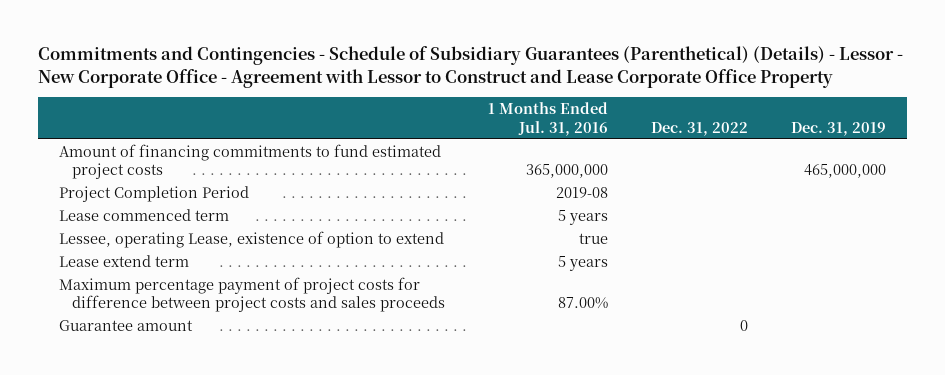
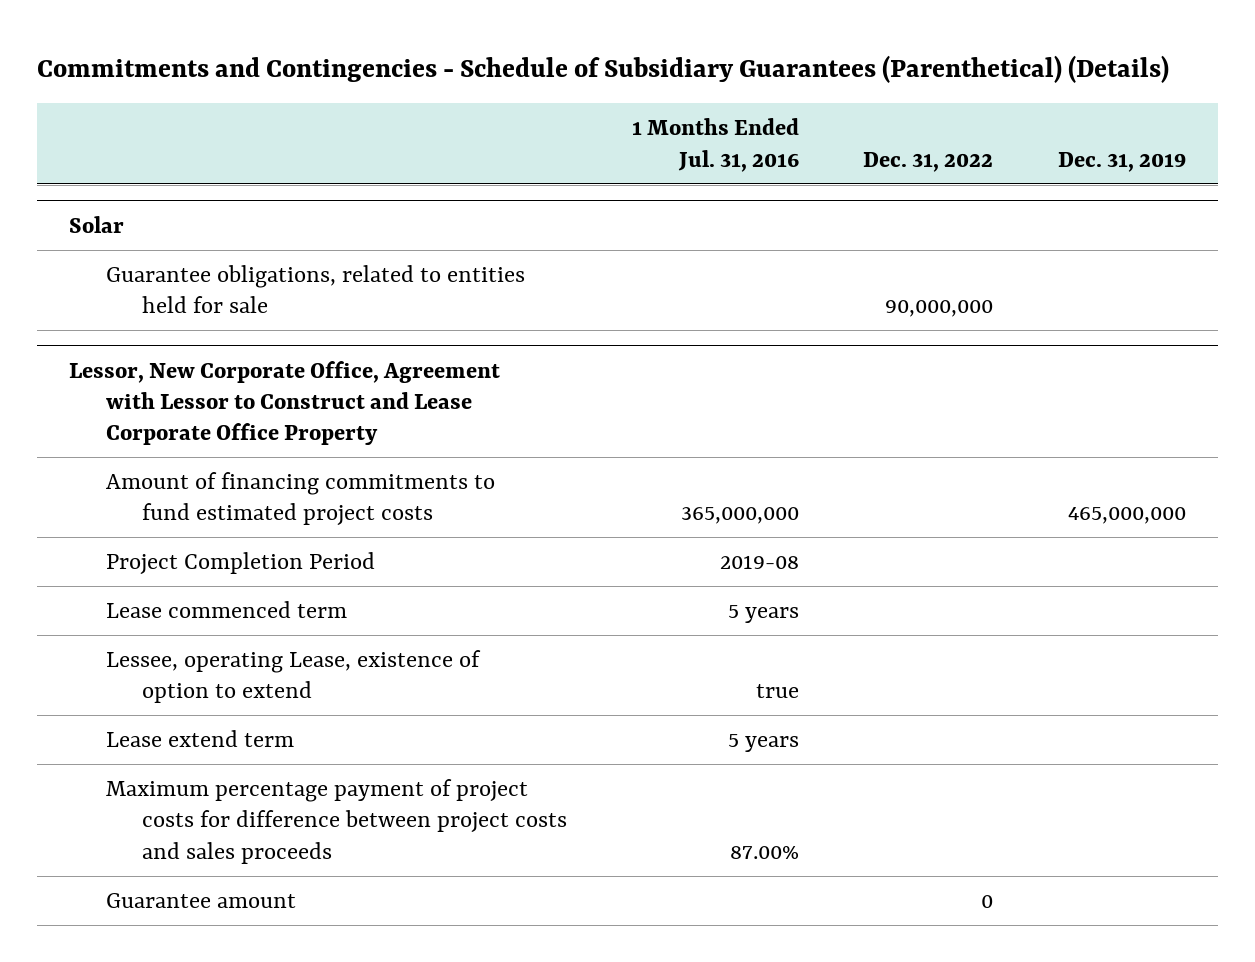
[37,46,903,88] Commitments and Contingencies - Schedule of Subsidiary Guarantees (Parenthetical) (Details) - Lessor - New Corporate Office - Agreement with Lessor to Construct and Lease Corporate Office Property -> [36,55,1169,84] Commitments and Contingencies - Schedule of Subsidiary Guarantees (Parenthetical) (Details)
none -> [68,215,124,233] Solar
none -> [105,265,525,314] Guarantee obligations, related to entities held for sale
none -> [68,360,500,446] Lessor, New Corporate Office, Agreement with Lessor to Construct and Lease Corporate Office Property

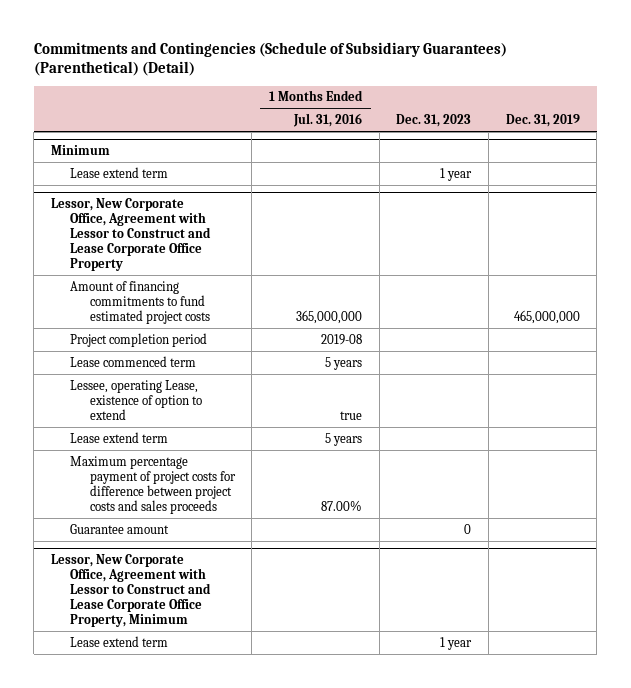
[36,55,1169,84] Commitments and Contingencies - Schedule of Subsidiary Guarantees (Parenthetical) (Details) -> [33,41,507,77] Commitments and Contingencies (Schedule of Subsidiary Guarantees) (Parenthetical) (Detail)
[863,151,994,172] Dec. 31, 2022 -> none
none -> [396,114,472,128] Dec. 31, 2023
[68,215,124,233] Solar -> none
[105,265,525,314] Guarantee obligations, related to entities held for sale -> none
none -> [51,145,111,156] Minimum
none -> [70,166,169,178] Lease extend term
[105,552,375,575] Project Completion Period -> [70,332,208,347] Project completion period
none -> [51,554,212,627] Lessor, New Corporate Office, Agreement with Lessor to Construct and Lease Corporate Office Property, Minimum
none -> [70,635,169,647] Lease extend term

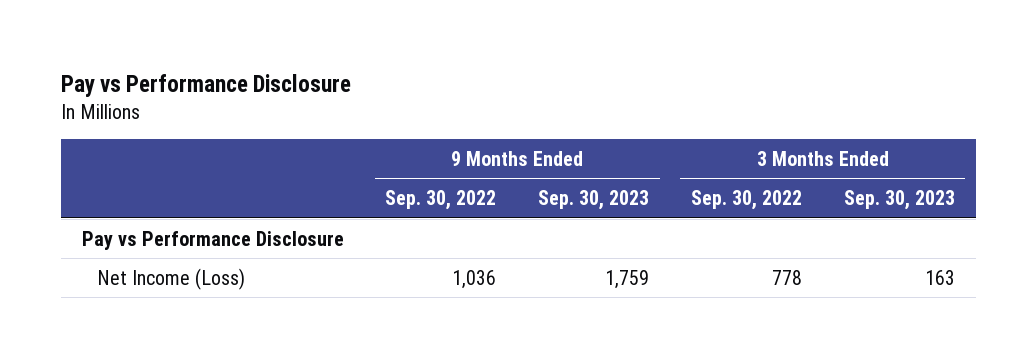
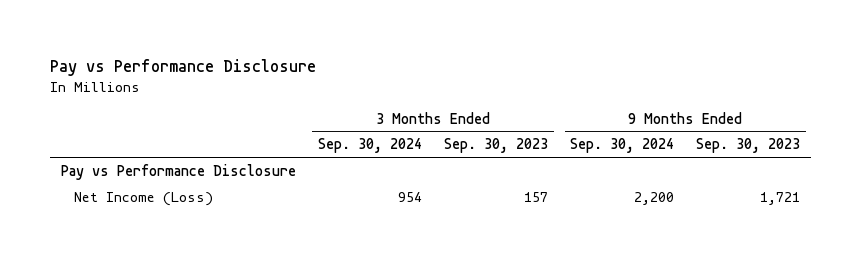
[385,190,497,211] Sep. 30, 2022 -> none
[690,190,802,211] Sep. 30, 2022 -> none
none -> [317,138,422,154] Sep. 30, 2024
none -> [570,138,675,154] Sep. 30, 2024
[605,269,650,289] 1,759 -> [760,191,801,205] 1,721
[924,269,955,285] 163 -> [524,191,549,202] 157

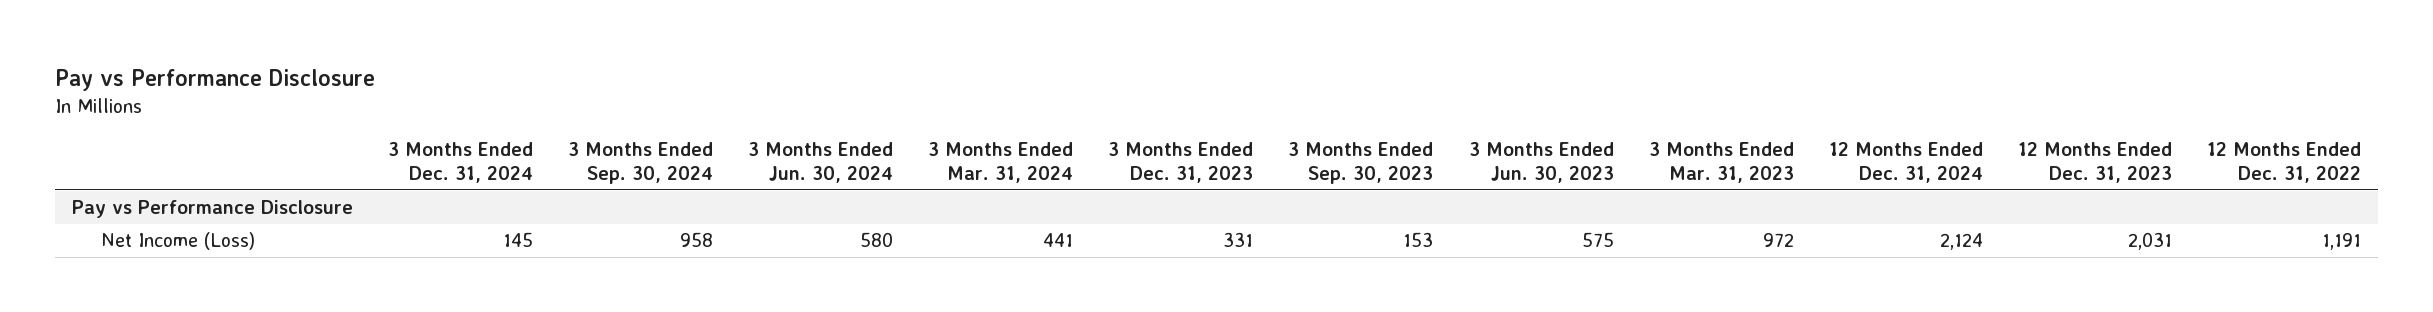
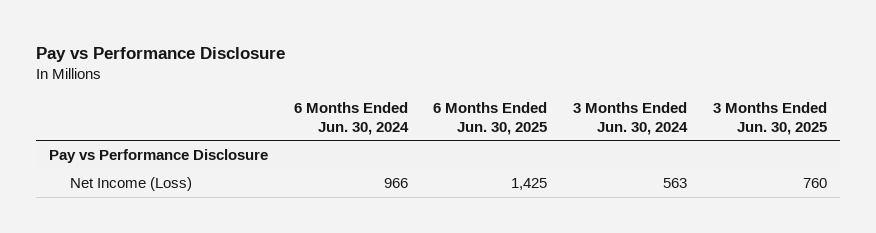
[388,142,534,184] 3 Months Ended Dec. 31, 2024 -> none
[568,142,714,185] 3 Months Ended Sep. 30, 2024 -> none
[928,142,1074,184] 3 Months Ended Mar. 31, 2024 -> none
[1108,142,1254,184] 3 Months Ended Dec. 31, 2023 -> none
[1288,142,1434,185] 3 Months Ended Sep. 30, 2023 -> none
[1468,142,1614,184] 3 Months Ended Jun. 30, 2023 -> none
[1648,142,1794,184] 3 Months Ended Mar. 31, 2023 -> none
[1828,142,1983,184] 12 Months Ended Dec. 31, 2024 -> none
[2017,142,2172,184] 12 Months Ended Dec. 31, 2023 -> none
[2206,142,2361,184] 12 Months Ended Dec. 31, 2022 -> none
none -> [293,102,409,135] 6 Months Ended Jun. 30, 2024
none -> [433,102,548,135] 6 Months Ended Jun. 30, 2025
none -> [712,102,827,135] 3 Months Ended Jun. 30, 2025
[860,232,894,248] 580 -> [663,178,688,189] 563

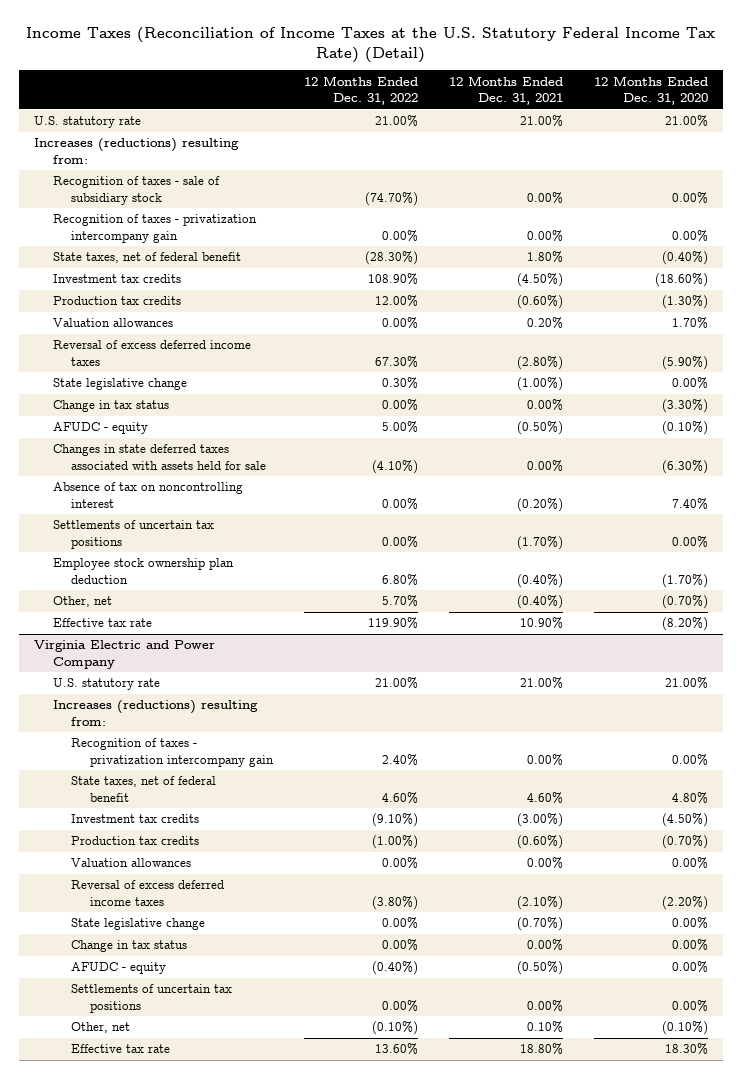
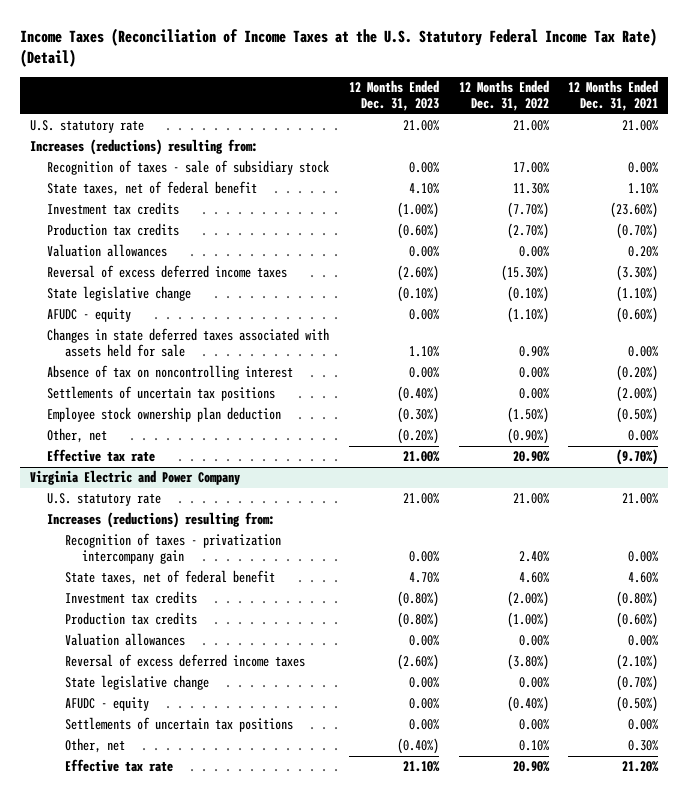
[593,75,708,106] 12 Months Ended Dec. 31, 2020 -> none
none -> [348,80,439,112] 12 Months Ended Dec. 31, 2023
[52,214,257,243] Recognition of taxes - privatization intercompany gain -> none
[364,191,418,206] (74.70%) -> [512,162,549,174] 17.00%
[364,251,418,266] (28.30%) -> [512,183,549,195] 11.30%
[526,251,563,264] 1.80% -> [628,183,659,195] 1.10%
[367,273,418,286] 108.90% -> [506,202,549,219] (7.70%)
[516,273,563,288] (4.50%) -> [610,202,659,219] (23.60%)
[374,295,418,308] 12.00% -> [506,223,549,240] (2.70%)
[516,295,563,310] (0.60%) -> [616,223,659,240] (0.70%)
[52,400,169,413] Change in tax status -> none
[374,355,418,368] 67.30% -> [500,265,549,282] (15.30%)
[516,355,563,370] (2.80%) -> [616,265,659,282] (3.30%)
[381,377,418,390] 0.30% -> [506,286,549,303] (0.10%)
[516,377,563,392] (1.00%) -> [616,286,659,303] (1.10%)
[381,421,418,434] 5.00% -> [506,307,549,324] (1.10%)
[516,421,563,436] (0.50%) -> [616,307,659,324] (0.60%)
[371,459,418,474] (4.10%) -> [518,346,549,358] 0.90%
[516,535,563,550] (1.70%) -> [616,386,659,403] (2.00%)
[381,573,418,586] 6.80% -> [506,407,549,424] (1.50%)
[516,573,563,588] (0.40%) -> [616,407,659,424] (0.50%)
[381,595,418,608] 5.70% -> [506,428,549,445] (0.90%)
[516,595,563,610] (0.40%) -> [628,430,659,442] 0.00%
[367,617,418,630] 119.90% -> [512,451,550,463] 20.90%
[519,617,563,630] 10.90% -> [616,449,659,466] (9.70%)
[371,813,418,828] (9.10%) -> [506,591,549,608] (2.00%)
[516,813,563,828] (3.00%) -> [616,591,659,608] (0.80%)
[71,940,188,953] Change in tax status -> none
[371,1021,418,1036] (0.10%) -> [518,740,549,752] 0.10%
[526,1021,563,1034] 0.10% -> [628,740,659,752] 0.30%
[374,1043,418,1056] 13.60% -> [512,761,550,773] 20.90%
[519,1043,563,1056] 18.80% -> [622,761,660,773] 21.20%

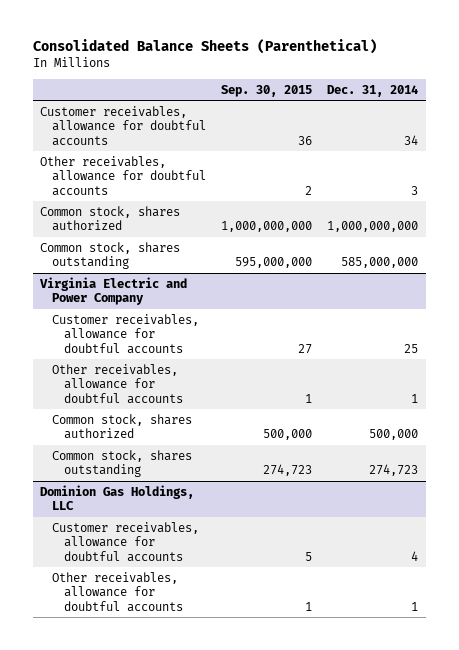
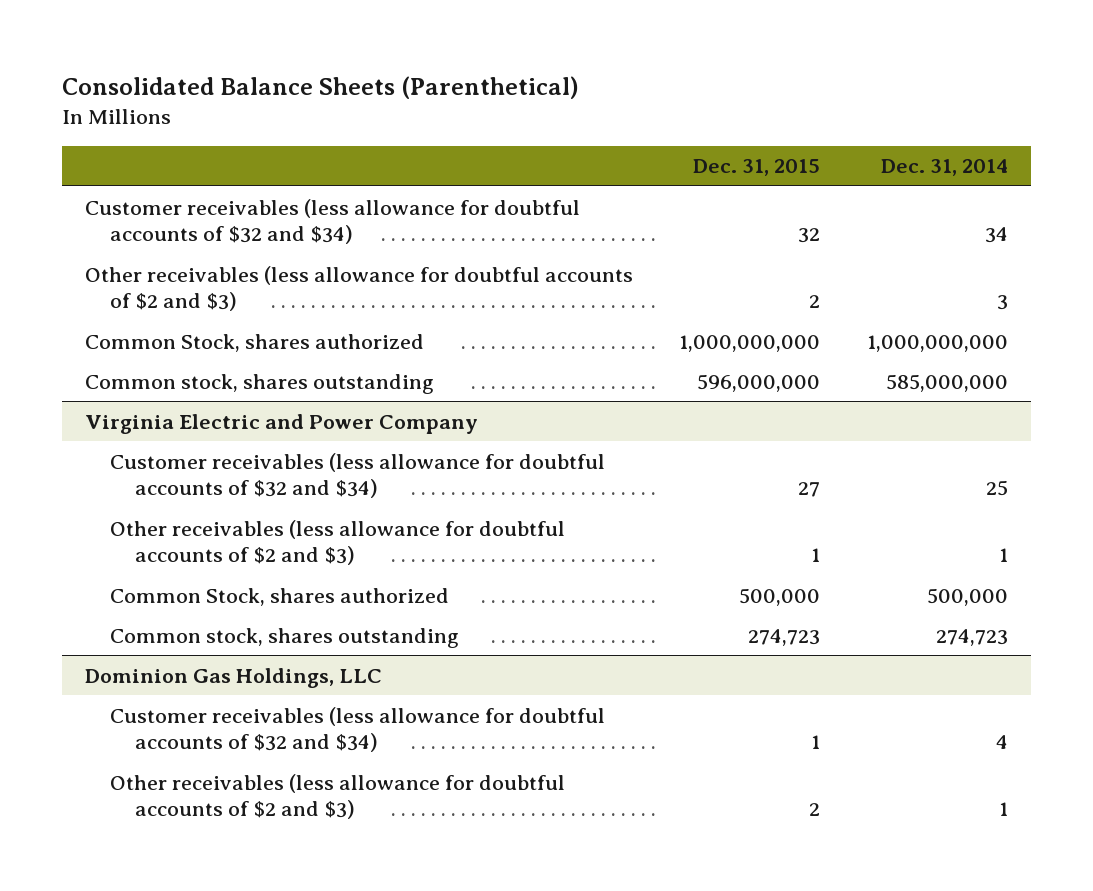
[221,85,313,98] Sep. 30, 2015 -> none
none -> [693,159,821,177] Dec. 31, 2015
[40,105,207,147] Customer receivables, allowance for doubtful accounts -> [85,198,581,244] Customer receivables (less allowance for doubtful accounts of $32 and $34)
[40,155,207,197] Other receivables, allowance for doubtful accounts -> [85,265,634,311] Other receivables (less allowance for doubtful accounts of $2 and $3)
[40,205,181,232] Common stock, shares authorized -> [85,333,425,352] Common Stock, shares authorized
[52,313,200,355] Customer receivables, allowance for doubtful accounts -> [110,452,606,498] Customer receivables (less allowance for doubtful accounts of $32 and $34)
[52,363,183,405] Other receivables, allowance for doubtful accounts -> [110,519,566,565] Other receivables (less allowance for doubtful accounts of $2 and $3)
[52,413,193,440] Common stock, shares authorized -> [110,587,450,606] Common Stock, shares authorized
[52,521,200,563] Customer receivables, allowance for doubtful accounts -> [110,706,606,752] Customer receivables (less allowance for doubtful accounts of $32 and $34)
[52,571,183,613] Other receivables, allowance for doubtful accounts -> [110,773,566,819] Other receivables (less allowance for doubtful accounts of $2 and $3)

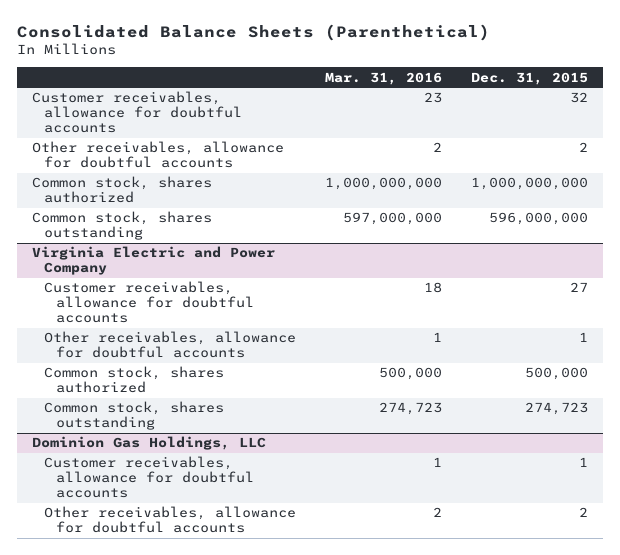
[880,159,1008,177] Dec. 31, 2014 -> none
none -> [325,71,443,85] Mar. 31, 2016
[85,198,581,244] Customer receivables (less allowance for doubtful accounts of $32 and $34) -> [31,91,242,134] Customer receivables, allowance for doubtful accounts
[85,265,634,311] Other receivables (less allowance for doubtful accounts of $2 and $3) -> [31,141,284,169] Other receivables, allowance for doubtful accounts
[85,333,425,352] Common Stock, shares authorized -> [31,176,212,204] Common stock, shares authorized
[110,452,606,498] Customer receivables (less allowance for doubtful accounts of $32 and $34) -> [43,281,254,324] Customer receivables, allowance for doubtful accounts
[110,519,566,565] Other receivables (less allowance for doubtful accounts of $2 and $3) -> [43,331,296,359] Other receivables, allowance for doubtful accounts
[110,587,450,606] Common Stock, shares authorized -> [43,366,224,394] Common stock, shares authorized
[110,706,606,752] Customer receivables (less allowance for doubtful accounts of $32 and $34) -> [43,456,254,499] Customer receivables, allowance for doubtful accounts
[110,773,566,819] Other receivables (less allowance for doubtful accounts of $2 and $3) -> [43,506,296,534] Other receivables, allowance for doubtful accounts

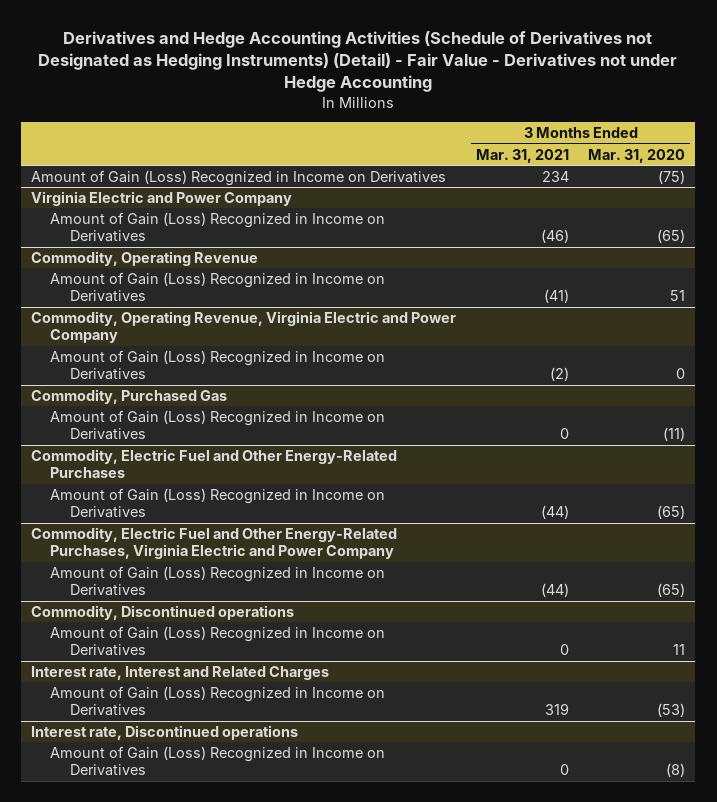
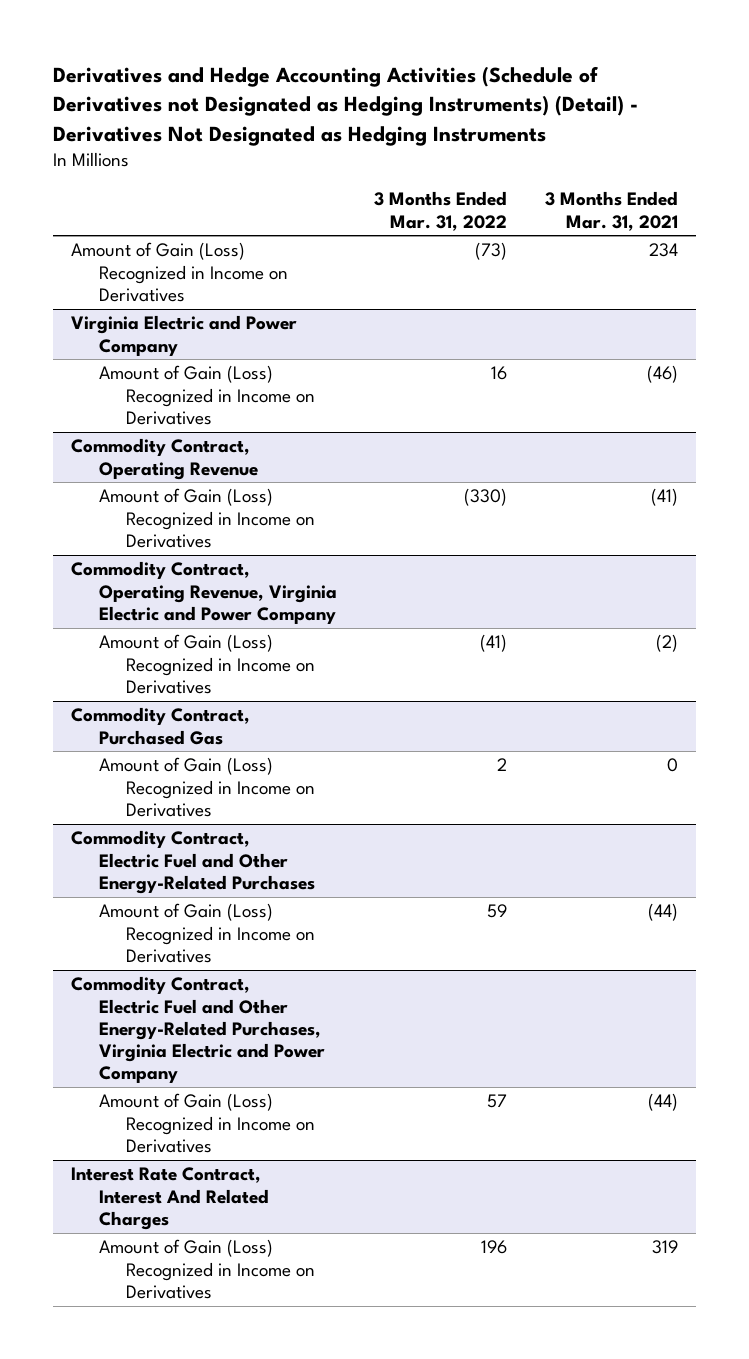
[38,30,678,93] Derivatives and Hedge Accounting Activities (Schedule of Derivatives not Designated as Hedging Instruments) (Detail) - Fair Value - Derivatives not under Hedge Accounting -> [52,65,638,146] Derivatives and Hedge Accounting Activities (Schedule of Derivatives not Designated as Hedging Instruments) (Detail) - Derivatives Not Designated as Hedging Instruments
[588,148,686,163] Mar. 31, 2020 -> none
none -> [374,191,508,231] 3 Months Ended Mar. 31, 2022
[31,250,259,266] Commodity, Operating Revenue -> [71,438,258,480] Commodity Contract, Operating Revenue
[31,310,457,344] Commodity, Operating Revenue, Virginia Electric and Power Company -> [71,561,337,624] Commodity Contract, Operating Revenue, Virginia Electric and Power Company
[31,388,228,404] Commodity, Purchased Gas -> [71,707,251,745] Commodity Contract, Purchased Gas
[31,448,398,479] Commodity, Electric Fuel and Other Energy-Related Purchases -> [71,830,315,894] Commodity Contract, Electric Fuel and Other Energy-Related Purchases
[31,526,398,560] Commodity, Electric Fuel and Other Energy-Related Purchases, Virginia Electric and Power Company -> [71,976,325,1084] Commodity Contract, Electric Fuel and Other Energy-Related Purchases, Virginia Electric and Power Company
[31,604,295,620] Commodity, Discontinued operations -> none
[50,625,386,657] Amount of Gain (Loss) Recognized in Income on Derivatives -> none
[31,665,330,680] Interest rate, Interest and Related Charges -> [71,1167,269,1230] Interest Rate Contract, Interest And Related Charges
[31,724,299,740] Interest rate, Discontinued operations -> none
[50,745,386,777] Amount of Gain (Loss) Recognized in Income on Derivatives -> none

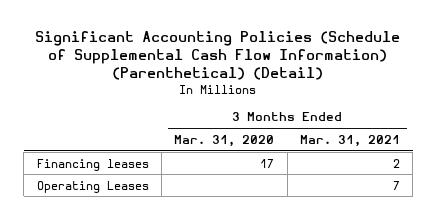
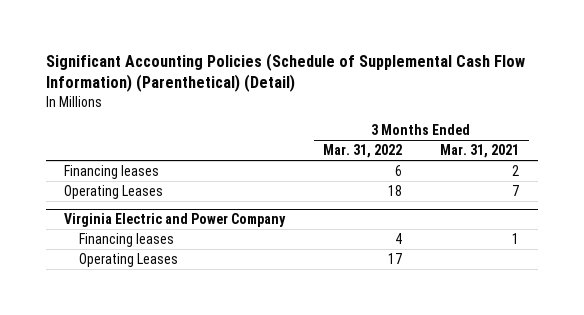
[174,134,275,147] Mar. 31, 2020 -> none
none -> [323,144,403,159] Mar. 31, 2022
none -> [64,212,287,227] Virginia Electric and Power Company
none -> [78,232,174,247] Financing leases
none -> [78,252,178,267] Operating Leases

